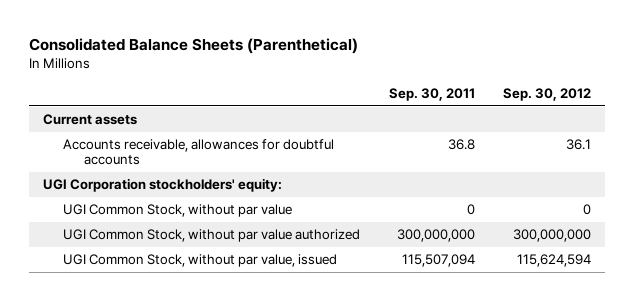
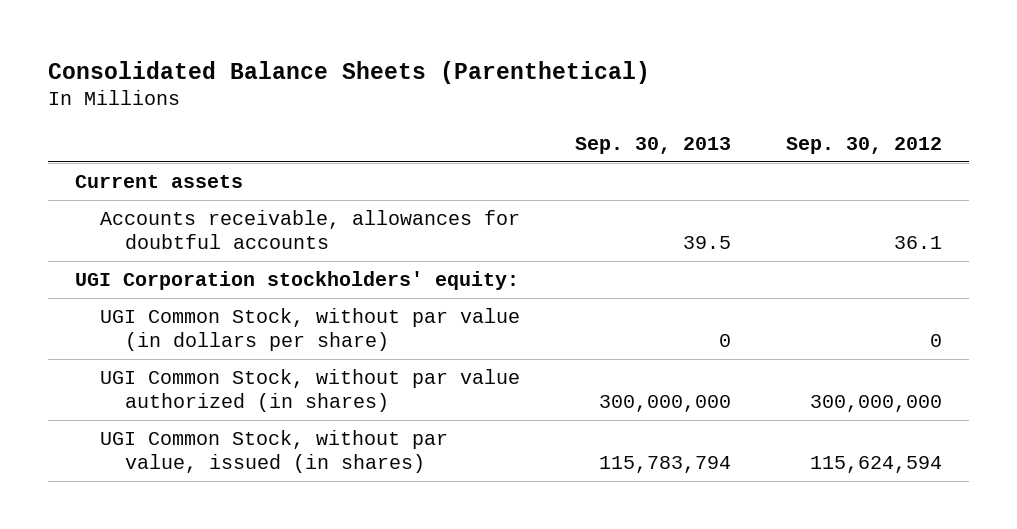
[388,88,475,102] Sep. 30, 2011 -> none
none -> [574,137,731,155] Sep. 30, 2013
[63,204,293,218] UGI Common Stock, without par value -> [100,307,521,351] UGI Common Stock, without par value (in dollars per share)
[63,229,361,243] UGI Common Stock, without par value authorized -> [100,368,521,412] UGI Common Stock, without par value authorized (in shares)
[63,254,338,268] UGI Common Stock, without par value, issued -> [100,429,449,473] UGI Common Stock, without par value, issued (in shares)

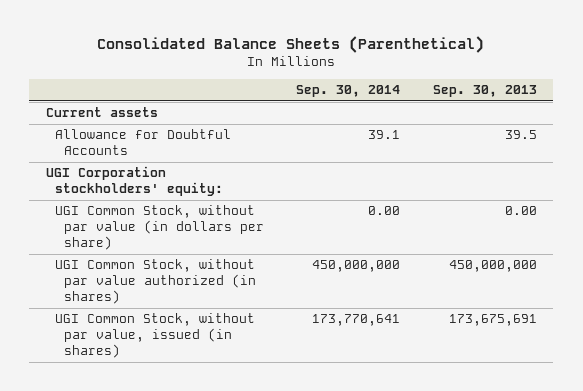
[785,137,942,155] Sep. 30, 2012 -> none
none -> [296,85,401,98] Sep. 30, 2014
[100,209,521,249] Accounts receivable, allowances for doubtful accounts -> [54,129,231,156] Allowance for Doubtful Accounts
[718,333,731,347] 0 -> [504,206,537,216] 0.00
[598,394,731,412] 300,000,000 -> [448,260,537,273] 450,000,000
[598,455,731,473] 115,783,794 -> [448,314,537,327] 173,675,691

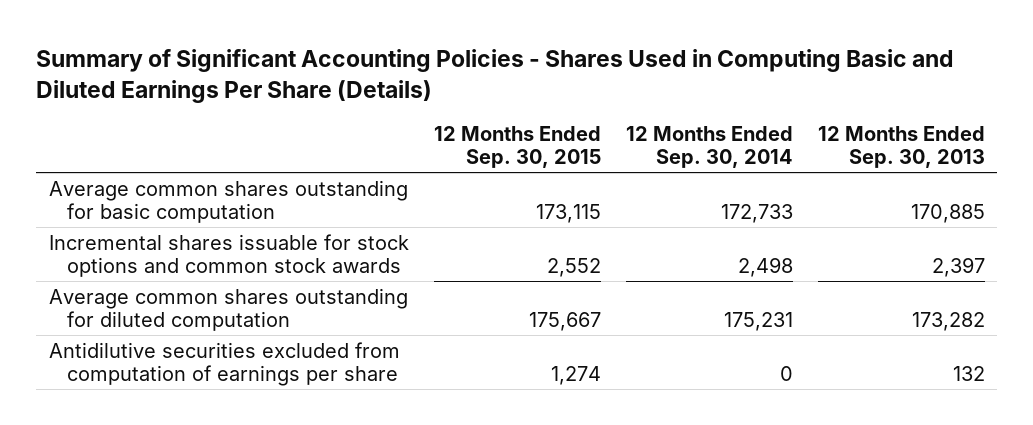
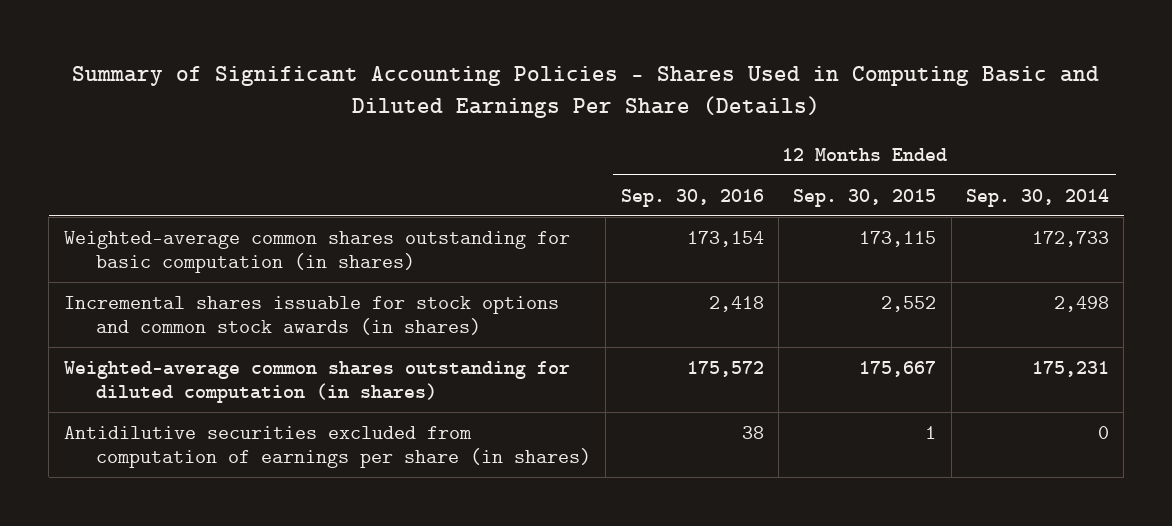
[817,125,985,168] 12 Months Ended Sep. 30, 2013 -> none
none -> [620,188,764,207] Sep. 30, 2016
[48,179,408,223] Average common shares outstanding for basic computation -> [63,230,570,274] Weighted-average common shares outstanding for basic computation (in shares)
[48,233,409,277] Incremental shares issuable for stock options and common stock awards -> [63,295,559,336] Incremental shares issuable for stock options and common stock awards (in shares)
[48,287,408,331] Average common shares outstanding for diluted computation -> [63,360,570,404] Weighted-average common shares outstanding for diluted computation (in shares)
[48,341,400,386] Antidilutive securities excluded from computation of earnings per share -> [63,425,592,469] Antidilutive securities excluded from computation of earnings per share (in shares)
[550,365,601,385] 1,274 -> [925,425,937,439] 1

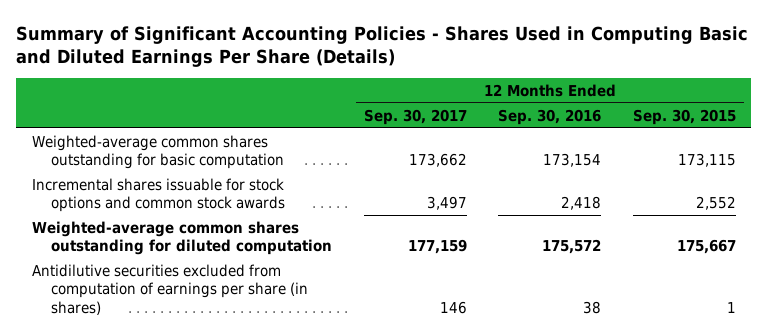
[965,188,1109,207] Sep. 30, 2014 -> none
none -> [363,108,467,125] Sep. 30, 2017
[63,230,570,274] Weighted-average common shares outstanding for basic computation (in shares) -> [31,134,285,170] Weighted-average common shares outstanding for basic computation
[63,295,559,336] Incremental shares issuable for stock options and common stock awards (in shares) -> [31,177,286,213] Incremental shares issuable for stock options and common stock awards
[63,360,570,404] Weighted-average common shares outstanding for diluted computation (in shares) -> [31,220,333,256] Weighted-average common shares outstanding for diluted computation

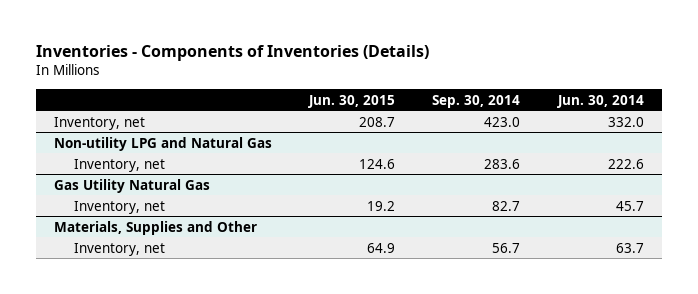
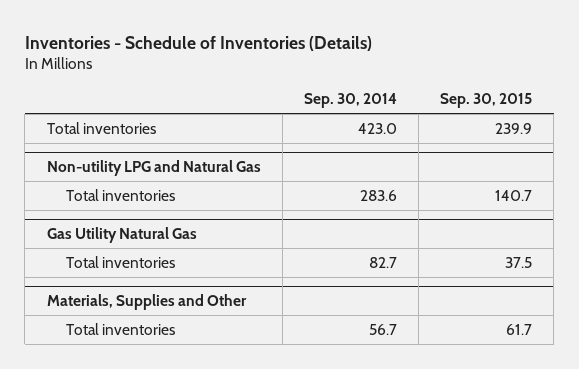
[35,44,429,61] Inventories - Components of Inventories (Details) -> [24,35,372,51] Inventories - Schedule of Inventories (Details)
[308,94,396,108] Jun. 30, 2015 -> none
[556,94,644,108] Jun. 30, 2014 -> none
none -> [440,93,533,109] Sep. 30, 2015
[54,116,146,130] Inventory, net -> [46,121,156,134] Total inventories
[74,158,166,172] Inventory, net -> [66,188,176,201] Total inventories
[74,200,166,214] Inventory, net -> [66,255,176,268] Total inventories
[74,242,166,256] Inventory, net -> [66,322,176,335] Total inventories

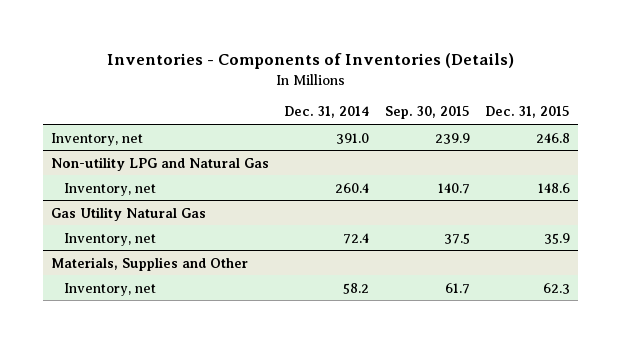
[24,35,372,51] Inventories - Schedule of Inventories (Details) -> [106,53,514,70] Inventories - Components of Inventories (Details)
[303,93,397,109] Sep. 30, 2014 -> none
none -> [284,106,370,119] Dec. 31, 2014
none -> [485,106,571,119] Dec. 31, 2015
[46,121,156,134] Total inventories -> [50,132,143,146] Inventory, net
[66,188,176,201] Total inventories -> [63,182,156,196] Inventory, net
[66,255,176,268] Total inventories -> [63,232,156,246] Inventory, net
[66,322,176,335] Total inventories -> [63,282,156,296] Inventory, net

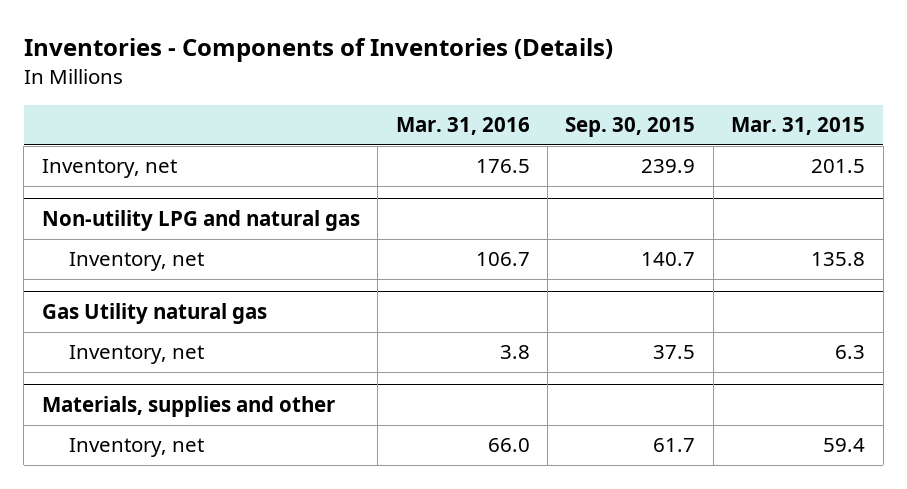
[284,106,370,119] Dec. 31, 2014 -> none
[485,106,571,119] Dec. 31, 2015 -> none
none -> [395,117,530,136] Mar. 31, 2016
none -> [731,117,866,136] Mar. 31, 2015
[50,156,269,171] Non-utility LPG and Natural Gas -> [41,210,360,232] Non-utility LPG and natural gas
[50,206,206,221] Gas Utility Natural Gas -> [41,303,267,325] Gas Utility natural gas
[50,256,248,271] Materials, Supplies and Other -> [41,396,335,418] Materials, supplies and other

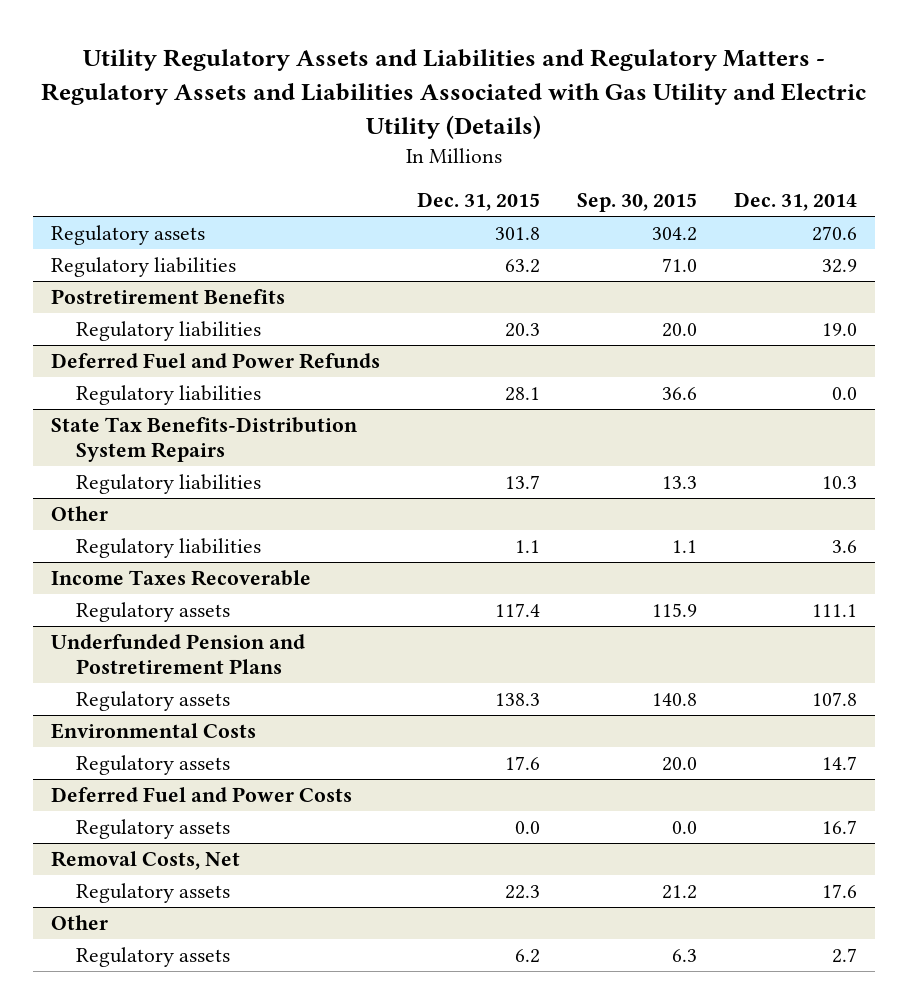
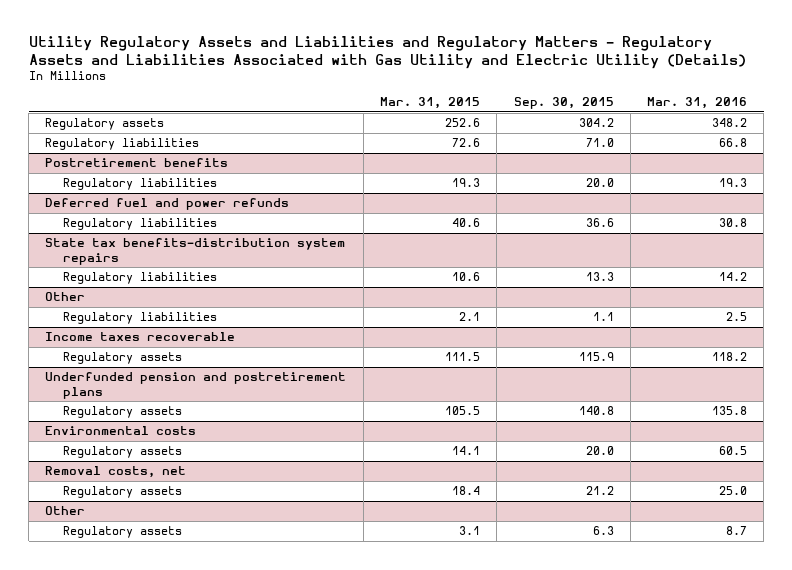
[416,192,540,212] Dec. 31, 2015 -> none
[733,192,857,212] Dec. 31, 2014 -> none
none -> [379,97,480,110] Mar. 31, 2015
none -> [647,97,748,110] Mar. 31, 2016
[51,288,286,304] Postretirement Benefits -> [45,158,229,168] Postretirement benefits
[51,352,381,369] Deferred Fuel and Power Refunds -> [45,198,290,211] Deferred fuel and power refunds
[51,416,359,463] State Tax Benefits-Distribution System Repairs -> [45,238,346,265] State tax benefits-distribution system repairs
[51,569,312,586] Income Taxes Recoverable -> [45,332,236,342] Income taxes recoverable
[51,633,306,675] Underfunded Pension and Postretirement Plans -> [45,372,347,399] Underfunded pension and postretirement plans
[51,722,257,739] Environmental Costs -> [45,426,197,436] Environmental costs
[51,786,353,802] Deferred Fuel and Power Costs -> none
[76,818,231,839] Regulatory assets -> none
[51,850,241,870] Removal Costs, Net -> [45,466,187,479] Removal costs, net

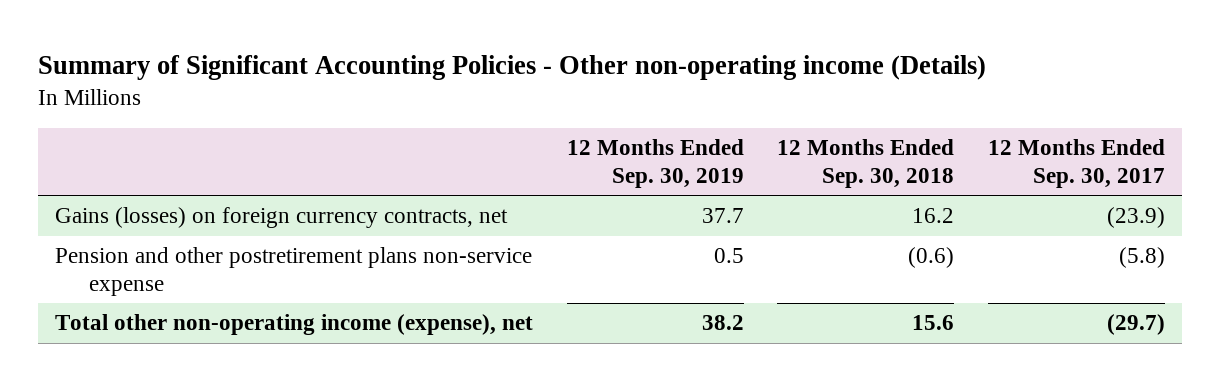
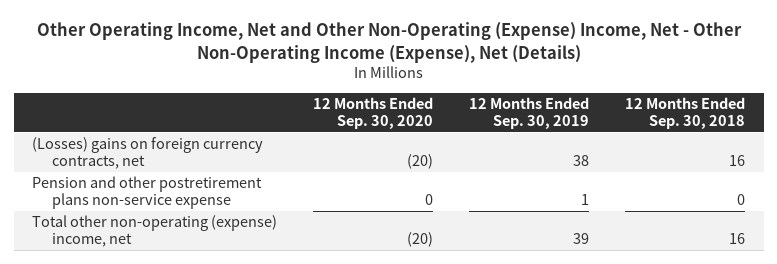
[38,54,987,80] Summary of Significant Accounting Policies - Other non-operating income (Details) -> [36,22,742,63] Other Operating Income, Net and Other Non-Operating (Expense) Income, Net - Other Non-Operating Income (Expense), Net (Details)
[987,139,1165,189] 12 Months Ended Sep. 30, 2017 -> none
none -> [312,96,433,130] 12 Months Ended Sep. 30, 2020
[55,207,509,229] Gains (losses) on foreign currency contracts, net -> [31,136,263,170] (Losses) gains on foreign currency contracts, net
[701,208,744,224] 37.7 -> [573,155,590,167] 38
[912,208,955,224] 16.2 -> [729,155,746,167] 16
[713,248,744,264] 0.5 -> [581,194,590,206] 1
[908,247,955,269] (0.6) -> [737,194,746,206] 0
[55,314,534,336] Total other non-operating income (expense), net -> [31,214,277,248] Total other non-operating (expense) income, net
[701,315,744,331] 38.2 -> [573,233,590,245] 39
[912,315,955,331] 15.6 -> [729,233,746,245] 16

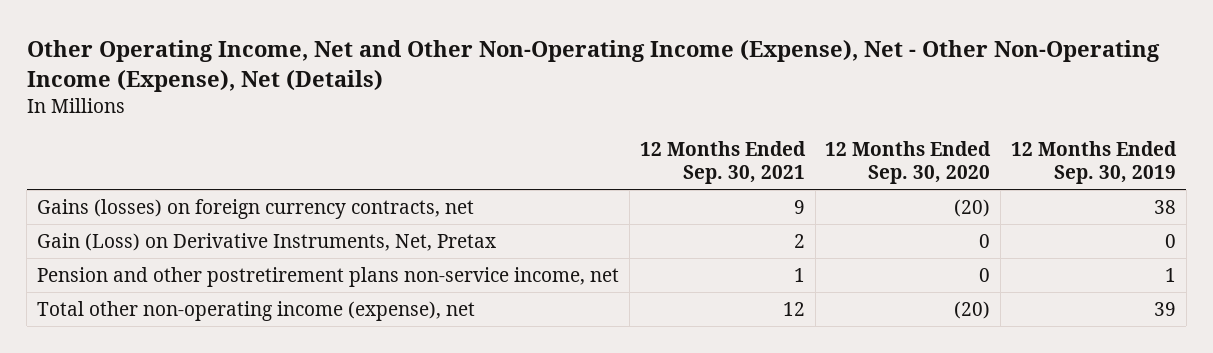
[36,22,742,63] Other Operating Income, Net and Other Non-Operating (Expense) Income, Net - Other Non-Operating Income (Expense), Net (Details) -> [26,39,1160,92] Other Operating Income, Net and Other Non-Operating Income (Expense), Net - Other Non-Operating Income (Expense), Net (Details)
[625,96,746,130] 12 Months Ended Sep. 30, 2018 -> none
none -> [639,140,806,184] 12 Months Ended Sep. 30, 2021
[31,136,263,170] (Losses) gains on foreign currency contracts, net -> [37,199,475,220] Gains (losses) on foreign currency contracts, net
none -> [37,233,497,252] Gain (Loss) on Derivative Instruments, Net, Pretax
[31,175,262,210] Pension and other postretirement plans non-service expense -> [37,267,620,288] Pension and other postretirement plans non-service income, net
[31,214,277,248] Total other non-operating (expense) income, net -> [37,301,476,322] Total other non-operating income (expense), net

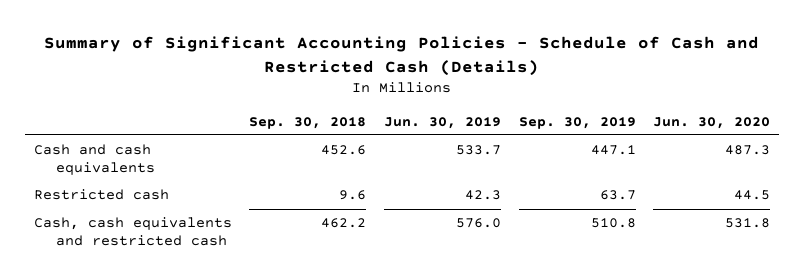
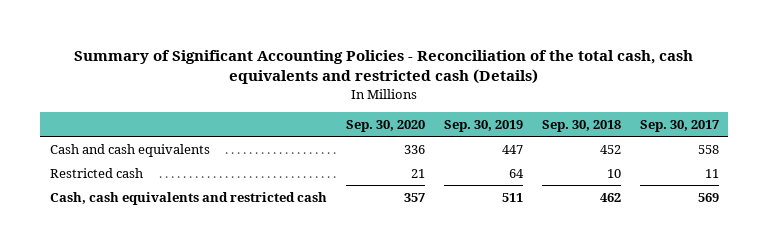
[43,36,759,76] Summary of Significant Accounting Policies - Schedule of Cash and Restricted Cash (Details) -> [74,49,694,85] Summary of Significant Accounting Policies - Reconciliation of the total cash, cash equivalents and restricted cash (Details)
[383,116,501,129] Jun. 30, 2019 -> none
[653,116,771,129] Jun. 30, 2020 -> none
none -> [345,119,425,132] Sep. 30, 2020
none -> [639,119,719,132] Sep. 30, 2017
[321,145,367,156] 452.6 -> [599,144,621,154] 452
[590,145,636,156] 447.1 -> [501,144,523,154] 447
[339,190,367,201] 9.6 -> [606,168,621,178] 10
[599,190,636,201] 63.7 -> [508,168,524,178] 64
[321,218,367,229] 462.2 -> [599,192,621,202] 462
[590,218,636,229] 510.8 -> [501,192,523,202] 511

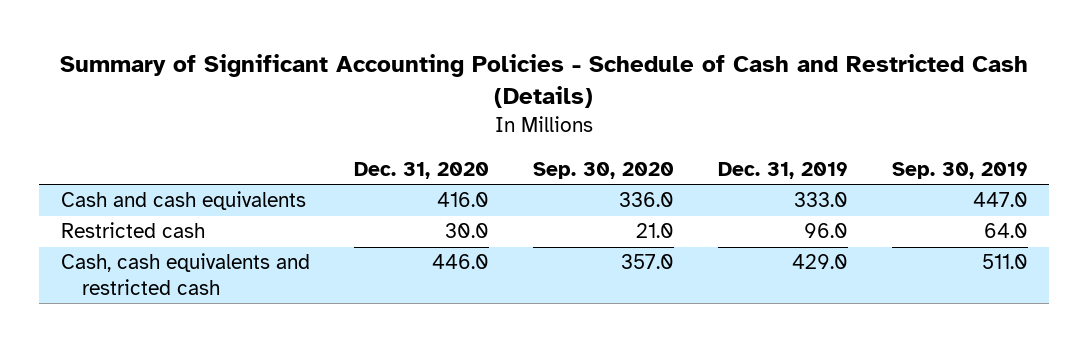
[74,49,694,85] Summary of Significant Accounting Policies - Reconciliation of the total cash, cash equivalents and restricted cash (Details) -> [60,53,1029,109] Summary of Significant Accounting Policies - Schedule of Cash and Restricted Cash (Details)
[541,119,621,132] Sep. 30, 2018 -> none
[639,119,719,132] Sep. 30, 2017 -> none
none -> [353,161,489,179] Dec. 31, 2020
none -> [717,161,848,179] Dec. 31, 2019
[403,144,425,154] 336 -> [618,192,674,208] 336.0
[501,144,523,154] 447 -> [972,192,1028,208] 447.0
[410,168,425,178] 21 -> [635,223,674,239] 21.0
[508,168,524,178] 64 -> [983,223,1028,239] 64.0
[403,192,425,202] 357 -> [620,254,674,270] 357.0
[501,192,523,202] 511 -> [981,254,1028,270] 511.0

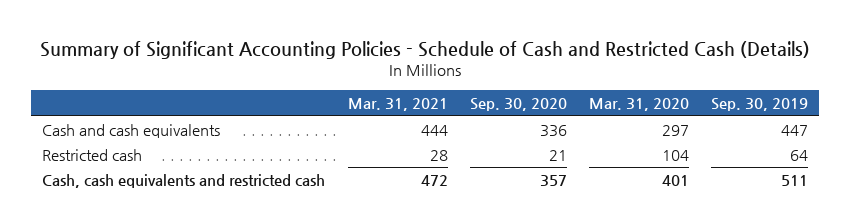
[353,161,489,179] Dec. 31, 2020 -> none
[717,161,848,179] Dec. 31, 2019 -> none
none -> [347,98,448,112] Mar. 31, 2021
none -> [588,98,689,112] Mar. 31, 2020
[618,192,674,208] 336.0 -> [539,124,567,137] 336
[972,192,1028,208] 447.0 -> [781,124,809,136] 447
[635,223,674,239] 21.0 -> [548,149,567,161] 21
[983,223,1028,239] 64.0 -> [790,149,809,161] 64
[620,254,674,270] 357.0 -> [539,174,567,186] 357
[981,254,1028,270] 511.0 -> [781,174,809,186] 511

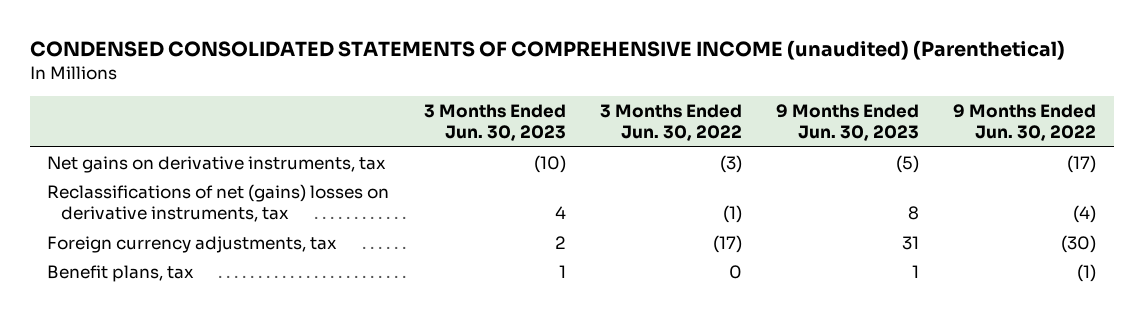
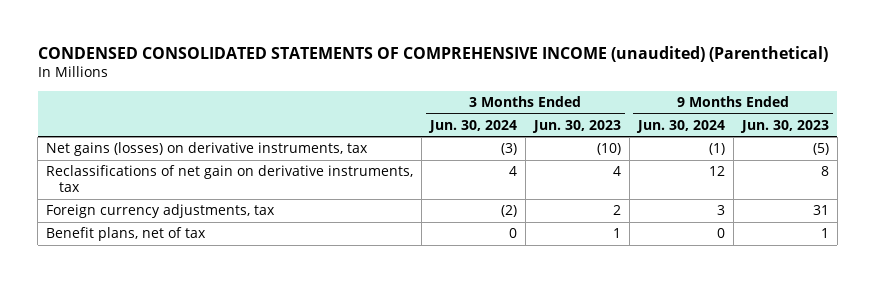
[599,103,742,142] 3 Months Ended Jun. 30, 2022 -> none
[953,103,1097,142] 9 Months Ended Jun. 30, 2022 -> none
none -> [427,119,517,133] Jun. 30, 2024
none -> [635,119,725,133] Jun. 30, 2024
[47,155,387,173] Net gains on derivative instruments, tax -> [45,142,368,157] Net gains (losses) on derivative instruments, tax
[47,183,390,223] Reclassifications of net (gains) losses on derivative instruments, tax -> [45,165,413,193] Reclassifications of net gain on derivative instruments, tax
[47,264,195,282] Benefit plans, tax -> [45,227,206,242] Benefit plans, net of tax

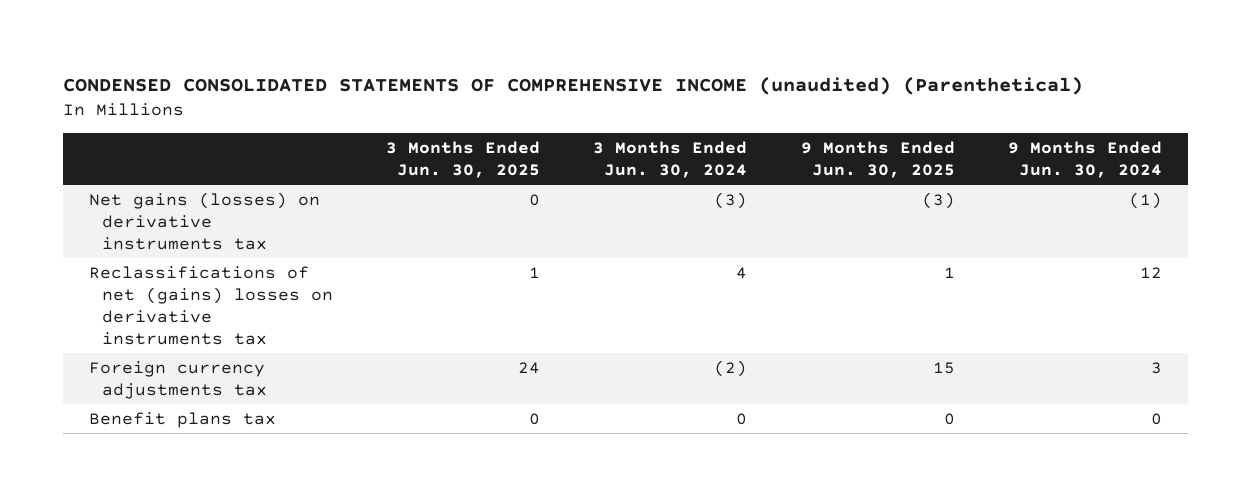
[531,119,621,133] Jun. 30, 2023 -> none
[739,119,829,133] Jun. 30, 2023 -> none
none -> [386,140,541,178] 3 Months Ended Jun. 30, 2025
none -> [800,140,955,178] 9 Months Ended Jun. 30, 2025
[45,142,368,157] Net gains (losses) on derivative instruments, tax -> [89,191,321,251] Net gains (losses) on derivative instruments tax
[45,165,413,193] Reclassifications of net gain on derivative instruments, tax -> [89,265,333,346] Reclassifications of net (gains) losses on derivative instruments tax
[45,204,275,219] Foreign currency adjustments, tax -> [89,360,267,399] Foreign currency adjustments tax
[45,227,206,242] Benefit plans, net of tax -> [89,411,277,428] Benefit plans tax

